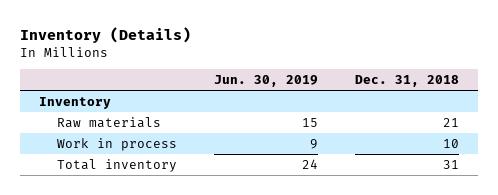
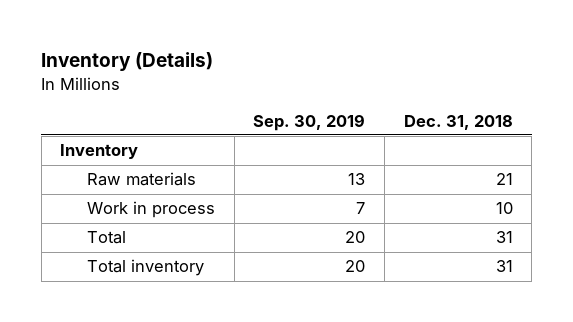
[213,75,318,88] Jun. 30, 2019 -> none
none -> [253,113,366,131] Sep. 30, 2019
none -> [86,231,126,245] Total

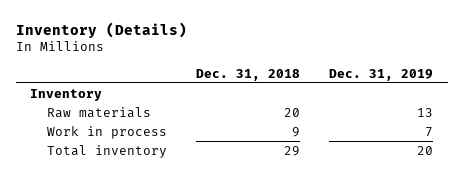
[253,113,366,131] Sep. 30, 2019 -> none
none -> [329,68,434,81] Dec. 31, 2019
[86,231,126,245] Total -> none
[495,173,513,186] 21 -> [283,107,300,117] 20
[495,202,513,215] 10 -> [291,126,300,137] 9
[495,260,513,273] 31 -> [283,145,300,156] 29

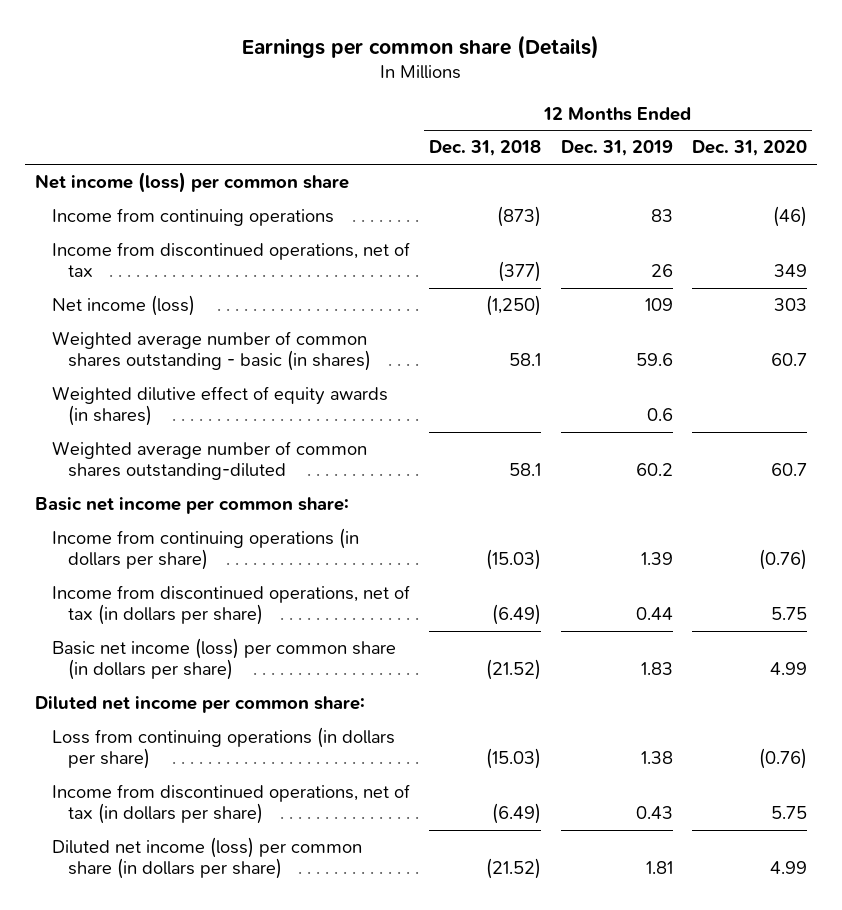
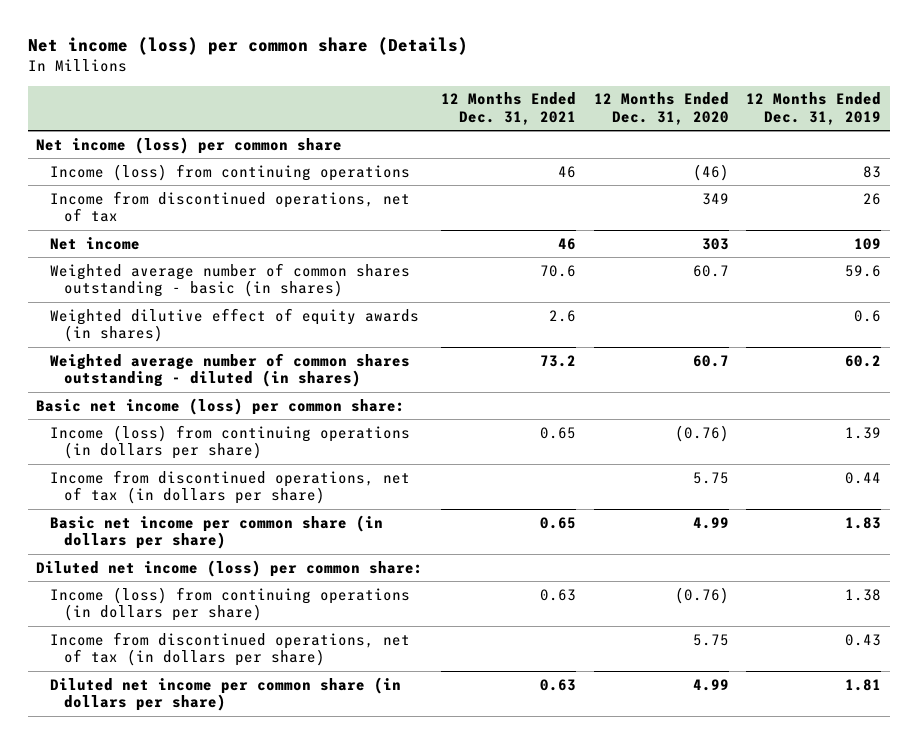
[242,34,600,59] Earnings per common share (Details) -> [27,36,468,55] Net income (loss) per common share (Details)
[429,140,542,157] Dec. 31, 2018 -> none
none -> [440,92,576,125] 12 Months Ended Dec. 31, 2021
[51,208,334,227] Income from continuing operations -> [50,163,411,181] Income (loss) from continuing operations
[51,295,195,317] Net income (loss) -> [50,236,141,250] Net income
[51,441,367,481] Weighted average number of common shares outstanding-diluted -> [50,352,411,388] Weighted average number of common shares outstanding - diluted (in shares)
[35,497,350,515] Basic net income per common share: -> [36,397,406,415] Basic net income (loss) per common share:
[51,528,359,571] Income from continuing operations (in dollars per share) -> [50,424,411,460] Income (loss) from continuing operations (in dollars per share)
[51,638,396,681] Basic net income (loss) per common share (in dollars per share) -> [50,514,384,550] Basic net income per common share (in dollars per share)
[35,696,366,714] Diluted net income per common share: -> [36,559,424,577] Diluted net income (loss) per common share:
[51,727,395,770] Loss from continuing operations (in dollars per share) -> [50,586,411,622] Income (loss) from continuing operations (in dollars per share)
[51,837,362,880] Diluted net income (loss) per common share (in dollars per share) -> [50,676,402,712] Diluted net income per common share (in dollars per share)

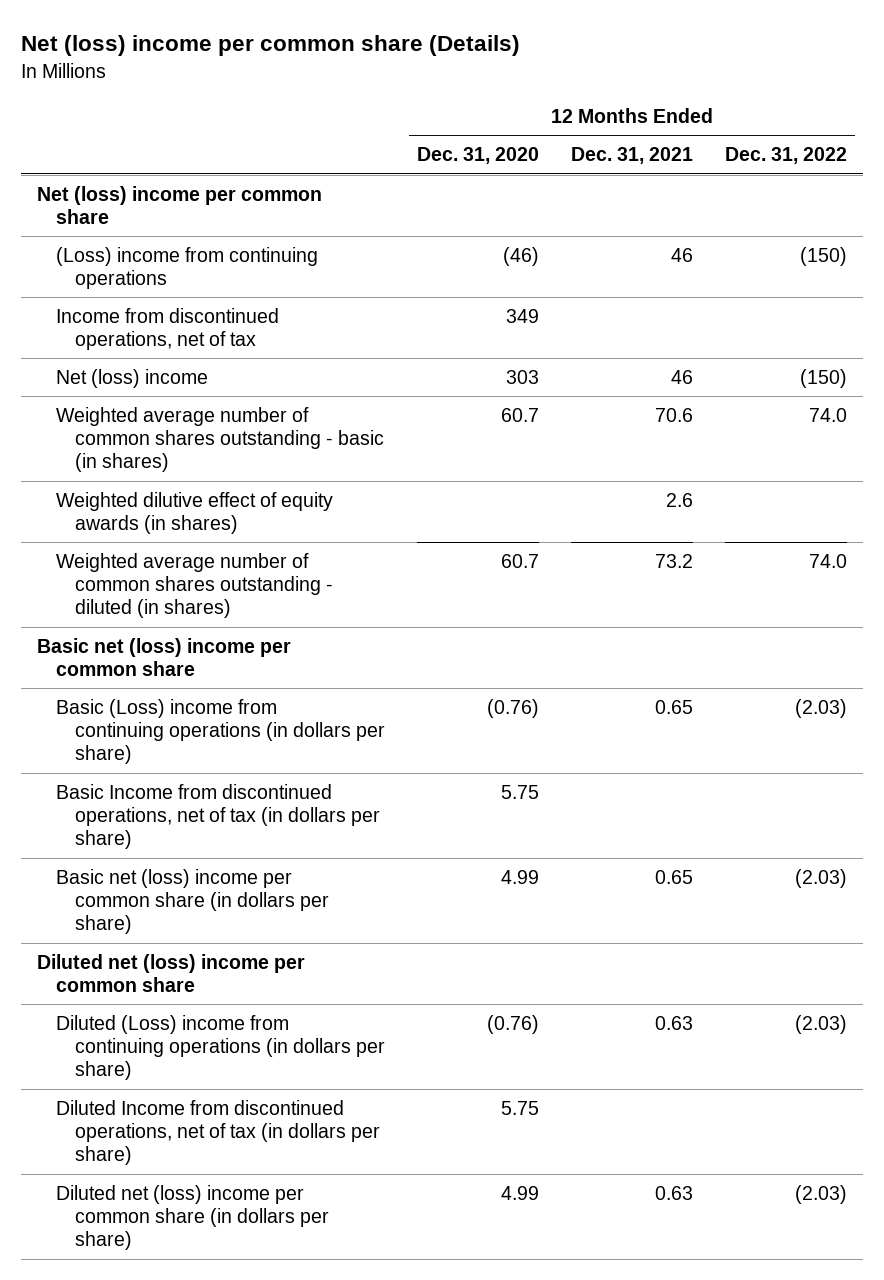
[27,36,468,55] Net income (loss) per common share (Details) -> [20,35,520,57] Net (loss) income per common share (Details)
[746,92,882,125] 12 Months Ended Dec. 31, 2019 -> none
none -> [725,147,848,165] Dec. 31, 2022
[36,136,343,154] Net income (loss) per common share -> [36,185,322,225] Net (loss) income per common share
[50,163,411,181] Income (loss) from continuing operations -> [56,246,319,290] (Loss) income from continuing operations
[50,236,141,250] Net income -> [56,368,209,388] Net (loss) income
[36,397,406,415] Basic net income (loss) per common share: -> [36,637,291,677] Basic net (loss) income per common share
[50,424,411,460] Income (loss) from continuing operations (in dollars per share) -> [56,698,386,765] Basic (Loss) income from continuing operations (in dollars per share)
[50,469,411,505] Income from discontinued operations, net of tax (in dollars per share) -> [56,783,381,850] Basic Income from discontinued operations, net of tax (in dollars per share)
[50,514,384,550] Basic net income per common share (in dollars per share) -> [56,868,330,935] Basic net (loss) income per common share (in dollars per share)
[36,559,424,577] Diluted net income (loss) per common share: -> [36,953,305,993] Diluted net (loss) income per common share
[50,586,411,622] Income (loss) from continuing operations (in dollars per share) -> [56,1014,386,1081] Diluted (Loss) income from continuing operations (in dollars per share)
[50,631,411,667] Income from discontinued operations, net of tax (in dollars per share) -> [56,1099,381,1166] Diluted Income from discontinued operations, net of tax (in dollars per share)
[50,676,402,712] Diluted net income per common share (in dollars per share) -> [56,1184,330,1251] Diluted net (loss) income per common share (in dollars per share)

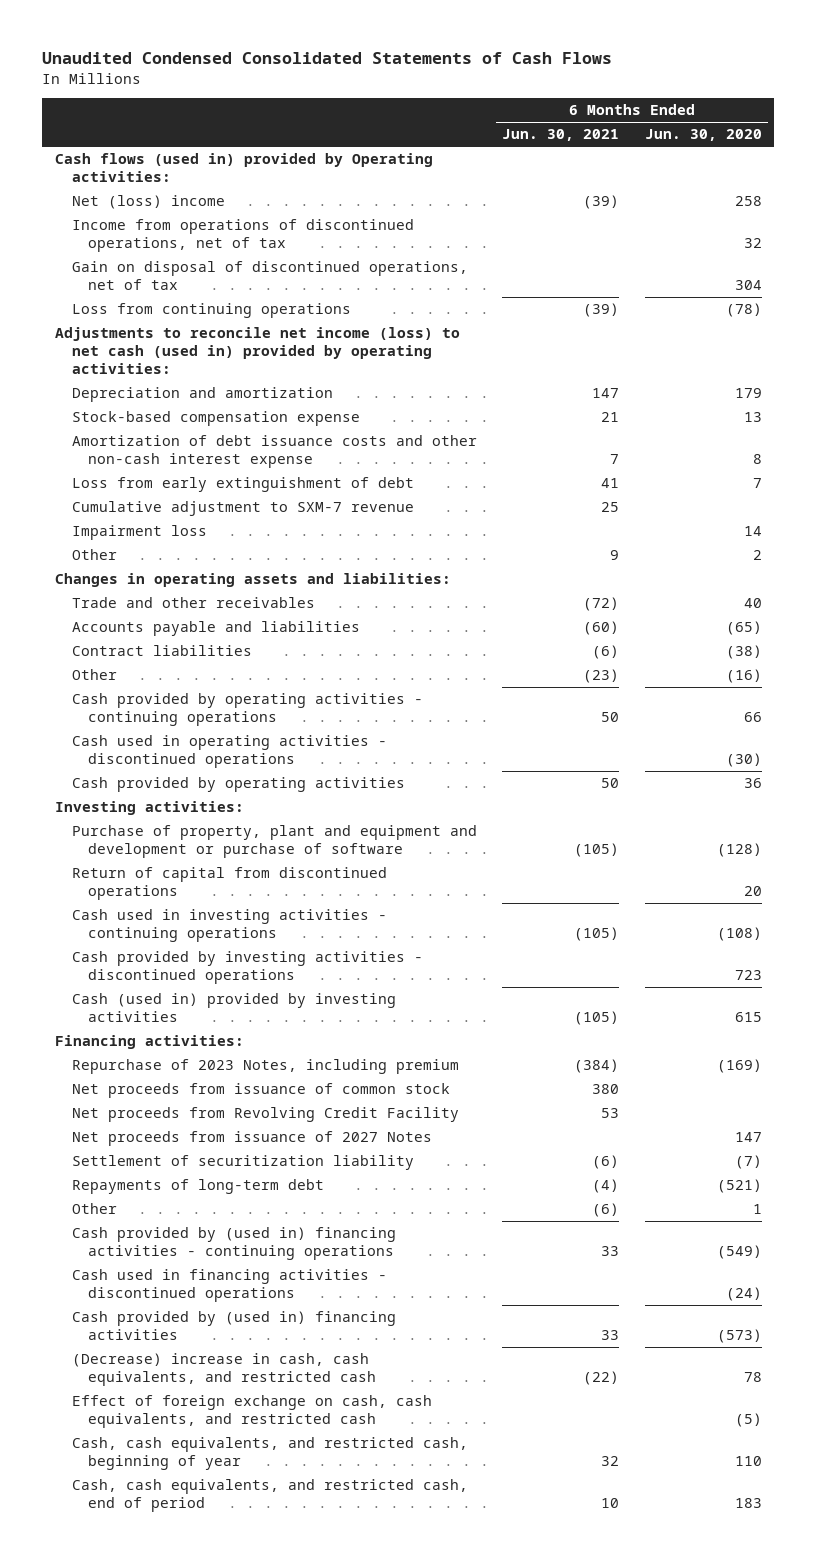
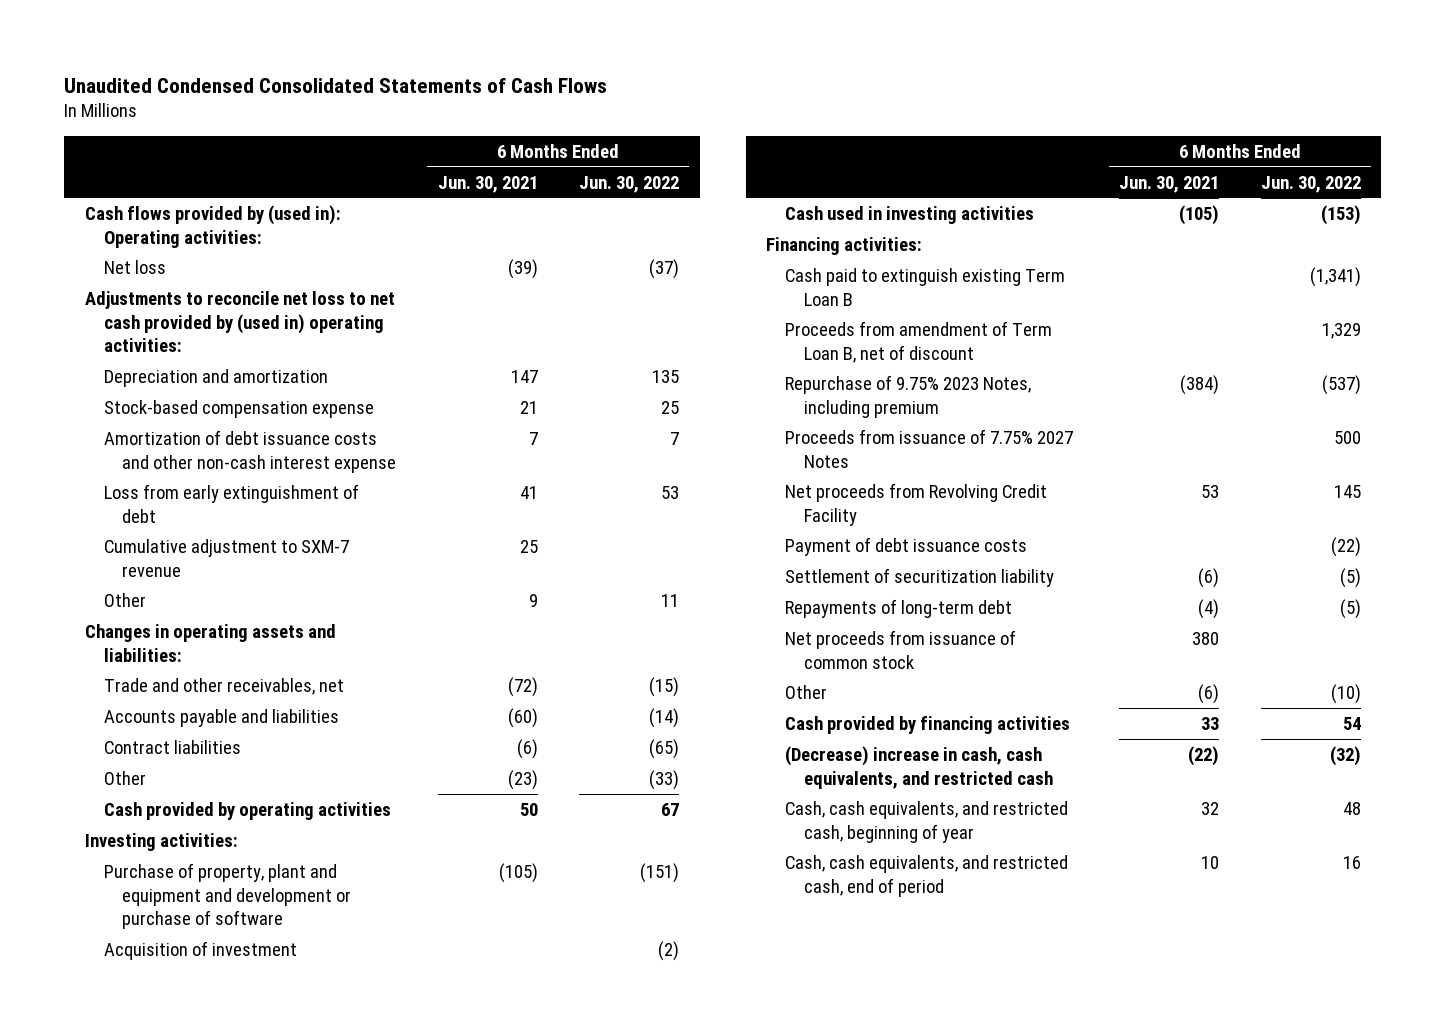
[644,129,762,142] Jun. 30, 2020 -> none
none -> [579,175,680,193] Jun. 30, 2022
[71,219,414,253] Income from operations of discontinued operations, net of tax -> none
[71,261,468,291] Gain on disposal of discontinued operations, net of tax -> none
[71,303,351,319] Loss from continuing operations -> none
[54,153,433,183] Cash flows (used in) provided by Operating activities: -> [84,204,341,248] Cash flows provided by (used in): Operating activities:
[71,195,225,210] Net (loss) income -> [103,259,166,274] Net loss
[54,327,460,374] Adjustments to reconcile net income (loss) to net cash (used in) provided by operating activities: -> [84,290,395,353] Adjustments to reconcile net loss to net cash provided by (used in) operating activities:
[71,525,207,541] Impairment loss -> none
[71,597,315,609] Trade and other receivables -> [103,677,344,695] Trade and other receivables, net
[71,693,423,727] Cash provided by operating activities - continuing operations -> none
[71,735,387,769] Cash used in operating activities - discontinued operations -> none
[71,867,387,901] Return of capital from discontinued operations -> none
[71,909,387,943] Cash used in investing activities - continuing operations -> none
[71,951,423,985] Cash provided by investing activities - discontinued operations -> none
none -> [103,940,297,960] Acquisition of investment
[71,993,396,1023] Cash (used in) provided by investing activities -> [785,205,1035,224] Cash used in investing activities
none -> [785,267,1066,306] Cash paid to extinguish existing Term Loan B
none -> [785,320,1053,363] Proceeds from amendment of Term Loan B, net of discount
[71,1059,459,1075] Repurchase of 2023 Notes, including premium -> [785,374,1032,418] Repurchase of 9.75% 2023 Notes, including premium
none -> [785,428,1074,468] Proceeds from issuance of 7.75% 2027 Notes
[71,1131,432,1147] Net proceeds from issuance of 2027 Notes -> none
none -> [785,536,1028,556] Payment of debt issuance costs
[71,1083,450,1099] Net proceeds from issuance of common stock -> [785,629,1017,669] Net proceeds from issuance of common stock
[71,1227,396,1261] Cash provided by (used in) financing activities - continuing operations -> none
[71,1269,387,1303] Cash used in financing activities - discontinued operations -> none
[71,1311,396,1341] Cash provided by (used in) financing activities -> [785,715,1071,734] Cash provided by financing activities
[71,1395,432,1429] Effect of foreign exchange on cash, cash equivalents, and restricted cash -> none

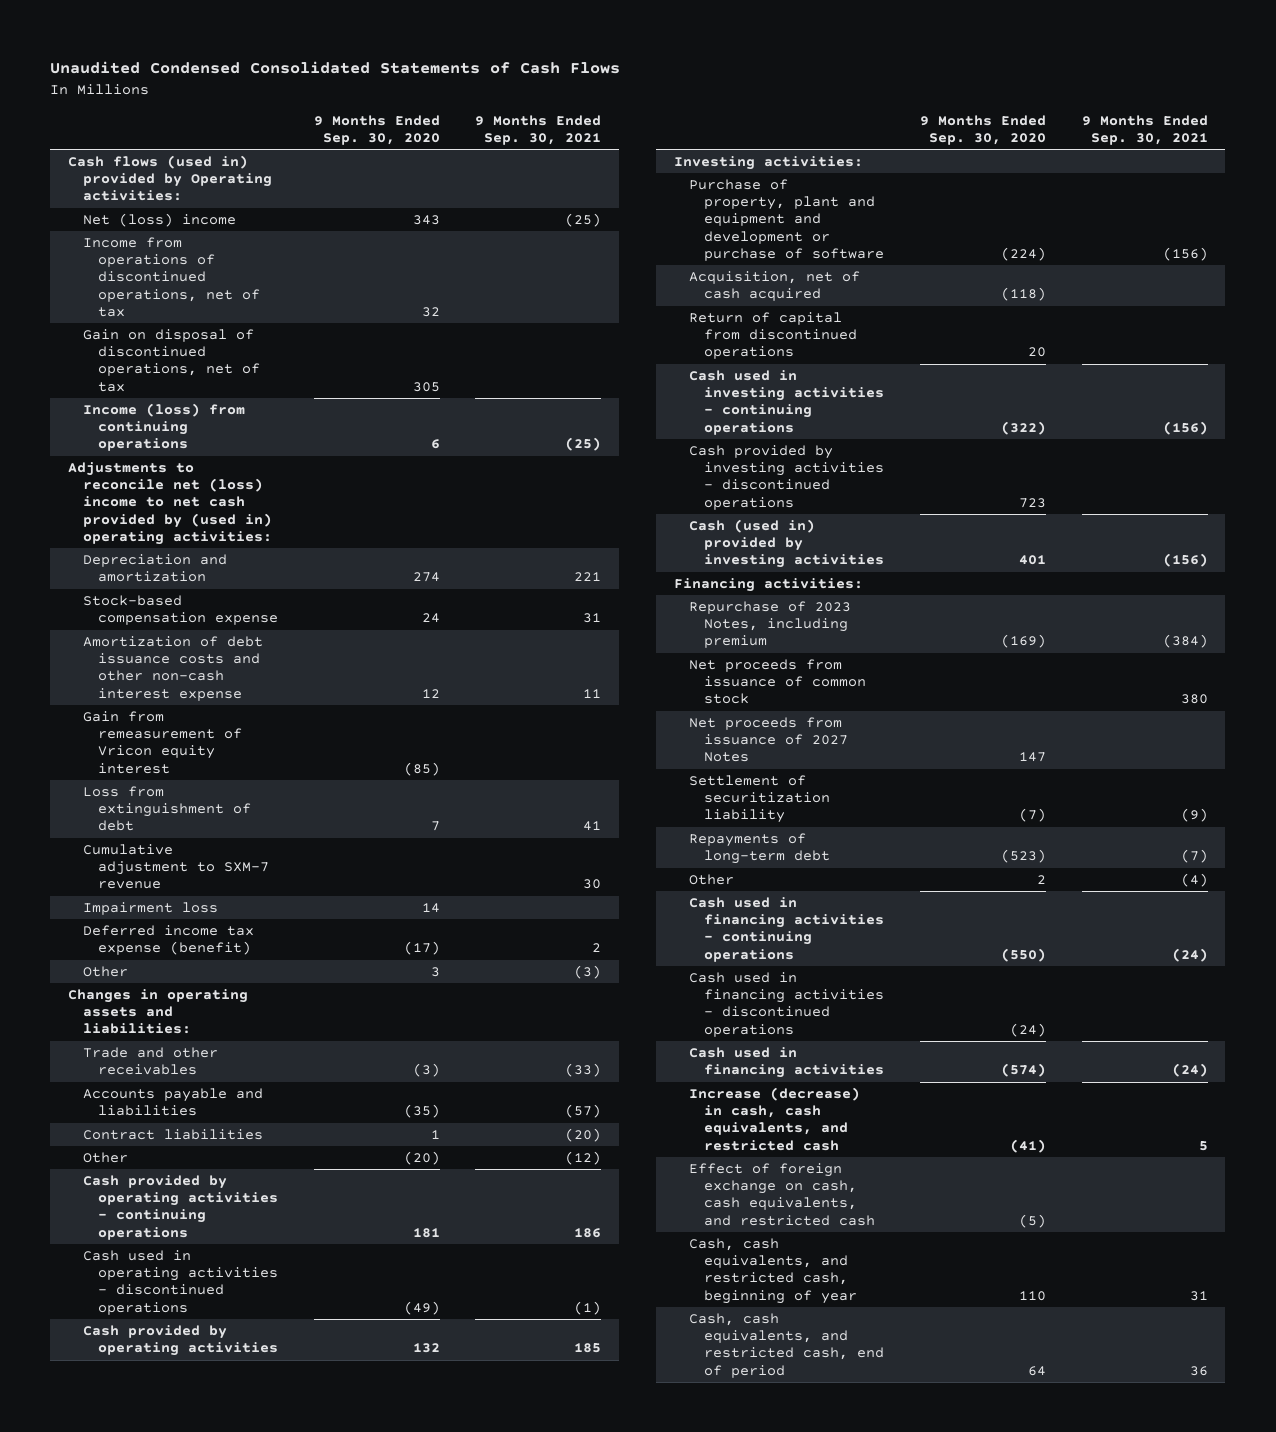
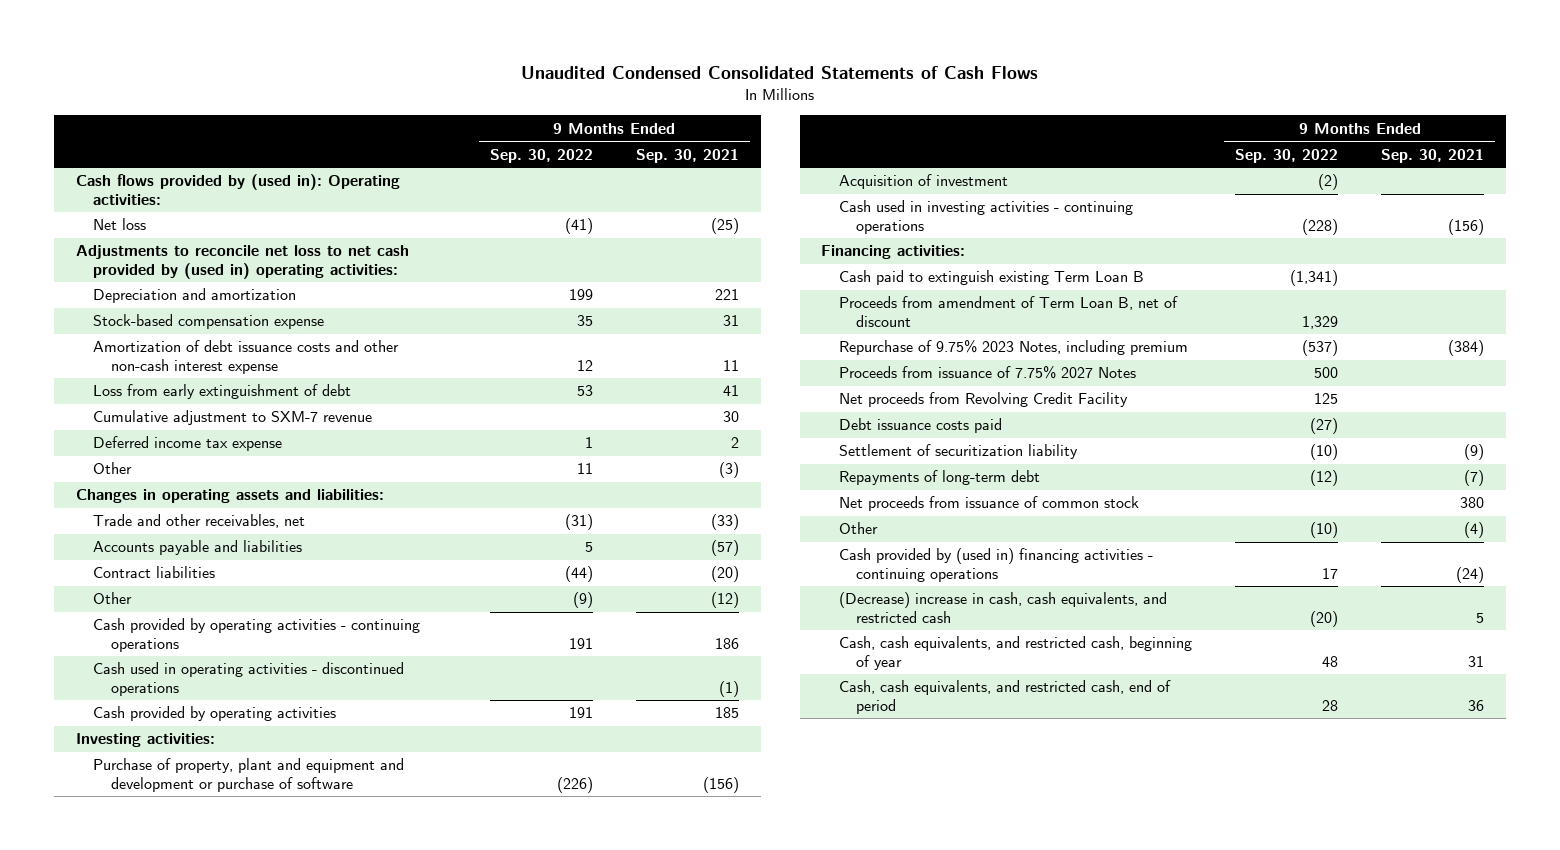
[313,114,440,145] 9 Months Ended Sep. 30, 2020 -> none
none -> [489,148,593,163] Sep. 30, 2022
[83,237,261,317] Income from operations of discontinued operations, net of tax -> none
[83,329,261,392] Gain on disposal of discontinued operations, net of tax -> none
[83,403,246,452] Income (loss) from continuing operations -> none
[67,155,273,202] Cash flows (used in) provided by Operating activities: -> [76,174,401,205] Cash flows provided by (used in): Operating activities:
[83,213,237,228] Net (loss) income -> [93,218,147,231] Net loss
[67,462,273,545] Adjustments to reconcile net (loss) income to net cash provided by (used in) operating activities: -> [76,245,410,279] Adjustments to reconcile net loss to net cash provided by (used in) operating activities:
[83,711,243,774] Gain from remeasurement of Vricon equity interest -> none
[83,786,252,832] Loss from extinguishment of debt -> [93,384,352,400] Loss from early extinguishment of debt
[83,902,219,916] Impairment loss -> none
[83,925,255,956] Deferred income tax expense (benefit) -> [93,436,283,452] Deferred income tax expense
[83,1047,219,1076] Trade and other receivables -> [93,514,306,529] Trade and other receivables, net
[689,271,861,302] Acquisition, net of cash acquired -> none
[689,312,858,360] Return of capital from discontinued operations -> none
none -> [838,174,1008,190] Acquisition of investment
[689,445,885,510] Cash provided by investing activities - discontinued operations -> none
[689,519,885,569] Cash (used in) provided by investing activities -> none
none -> [838,270,1144,286] Cash paid to extinguish existing Term Loan B
none -> [838,296,1178,327] Proceeds from amendment of Term Loan B, net of discount
[689,601,852,649] Repurchase of 2023 Notes, including premium -> [838,339,1188,356] Repurchase of 9.75% 2023 Notes, including premium
[689,717,849,763] Net proceeds from issuance of 2027 Notes -> [838,365,1136,380] Proceeds from issuance of 7.75% 2027 Notes
none -> [838,392,1128,408] Net proceeds from Revolving Credit Facility
none -> [838,418,1002,434] Debt issuance costs paid
[689,659,867,705] Net proceeds from issuance of common stock -> [838,496,1139,512] Net proceeds from issuance of common stock
[689,897,885,962] Cash used in financing activities - continuing operations -> none
[689,972,885,1037] Cash used in financing activities - discontinued operations -> none
[689,1163,876,1226] Effect of foreign exchange on cash, cash equivalents, and restricted cash -> none
[689,1047,885,1079] Cash used in financing activities -> [838,548,1153,582] Cash provided by (used in) financing activities - continuing operations
[689,1087,861,1151] Increase (decrease) in cash, cash equivalents, and restricted cash -> [838,592,1167,623] (Decrease) increase in cash, cash equivalents, and restricted cash

